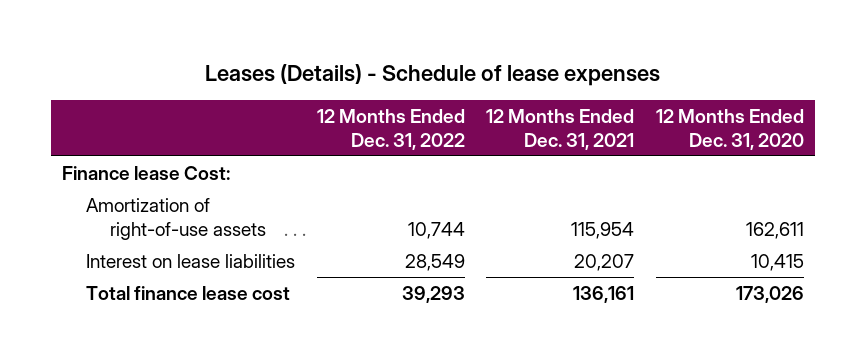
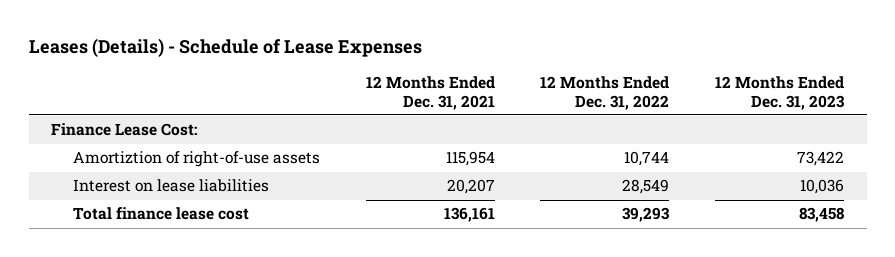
[205,63,661,86] Leases (Details) - Schedule of lease expenses -> [28,37,422,57] Leases (Details) - Schedule of Lease Expenses
[656,108,805,150] 12 Months Ended Dec. 31, 2020 -> none
none -> [714,75,845,110] 12 Months Ended Dec. 31, 2023
[62,165,231,180] Finance lease Cost: -> [51,123,198,137] Finance Lease Cost:
[85,197,266,240] Amortization of right-of-use assets -> [73,151,321,168] Amortiztion of right-of-use assets

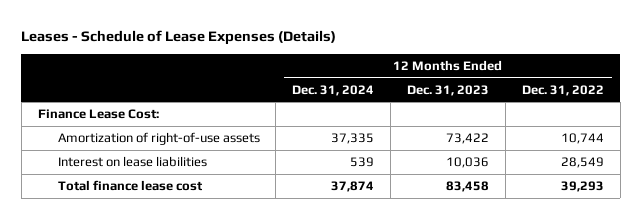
[28,37,422,57] Leases (Details) - Schedule of Lease Expenses -> [21,30,337,46] Leases - Schedule of Lease Expenses (Details)
[365,75,495,110] 12 Months Ended Dec. 31, 2021 -> none
none -> [292,84,375,96] Dec. 31, 2024
[73,151,321,168] Amortiztion of right-of-use assets -> [57,132,260,146] Amortization of right-of-use assets

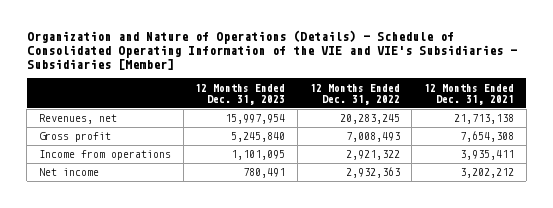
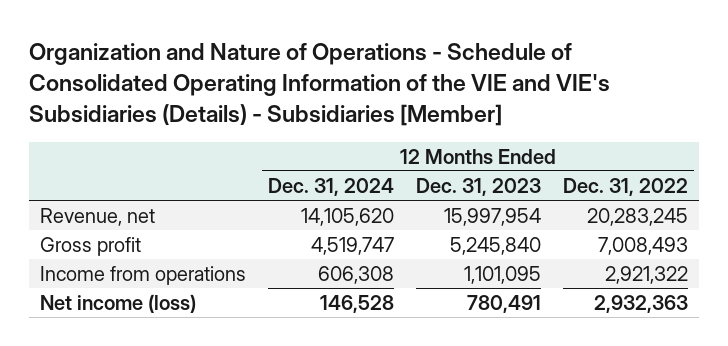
[26,29,517,71] Organization and Nature of Operations (Details) - Schedule of Consolidated Operating Information of the VIE and VIE's Subsidiaries - Subsidiaries [Member] -> [28,42,610,126] Organization and Nature of Operations - Schedule of Consolidated Operating Information of the VIE and VIE's Subsidiaries (Details) - Subsidiaries [Member]
[424,83,515,106] 12 Months Ended Dec. 31, 2021 -> none
none -> [267,177,394,196] Dec. 31, 2024
[38,114,117,125] Revenues, net -> [39,207,155,226] Revenue, net
[38,168,99,177] Net income -> [39,293,196,313] Net income (loss)

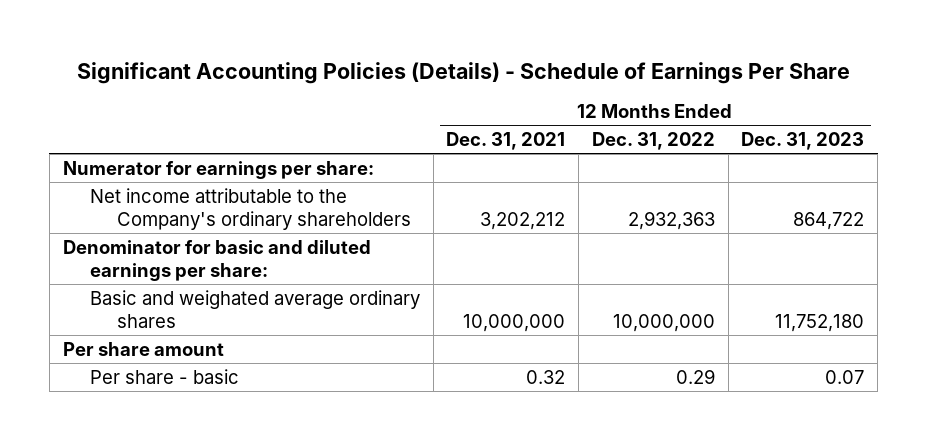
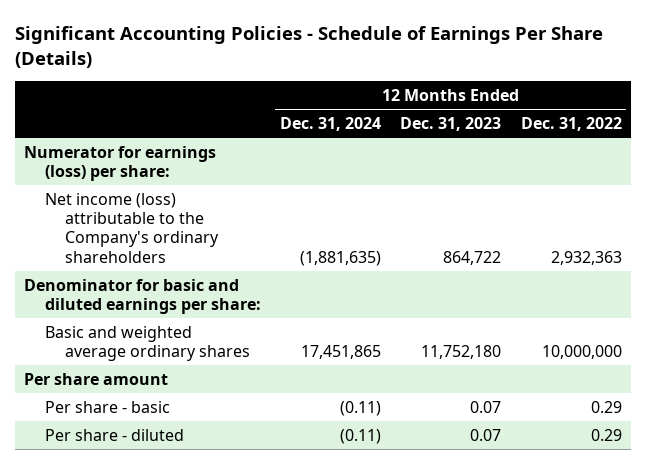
[76,61,850,84] Significant Accounting Policies (Details) - Schedule of Earnings Per Share -> [14,26,603,69] Significant Accounting Policies - Schedule of Earnings Per Share (Details)
[446,132,566,151] Dec. 31, 2021 -> none
none -> [280,117,382,132] Dec. 31, 2024
[62,160,374,179] Numerator for earnings per share: -> [24,145,217,182] Numerator for earnings (loss) per share:
[89,187,412,231] Net income attributable to the Company's ordinary shareholders -> [44,192,220,263] Net income (loss) attributable to the Company's ordinary shareholders
[89,289,420,329] Basic and weighated average ordinary shares -> [44,325,251,362] Basic and weighted average ordinary shares
none -> [44,428,184,441] Per share - diluted

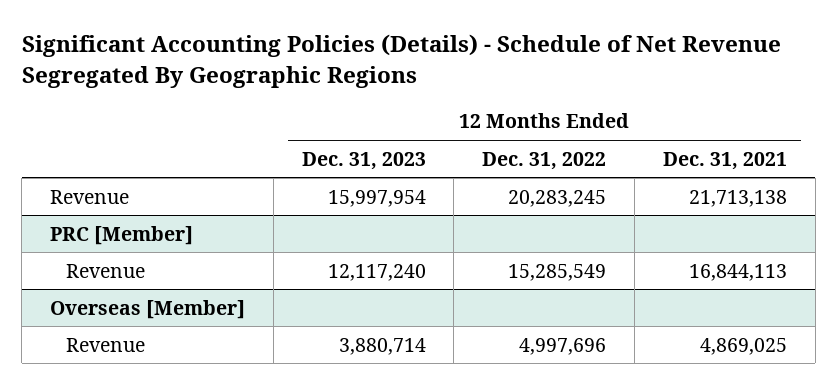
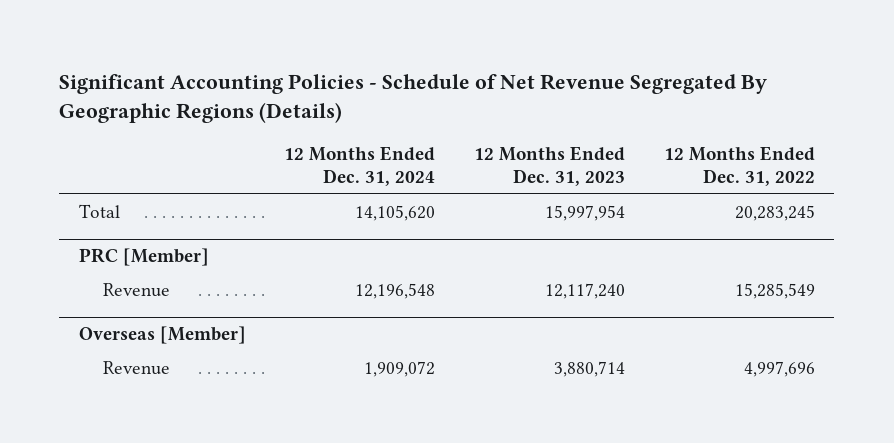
[21,34,781,88] Significant Accounting Policies (Details) - Schedule of Net Revenue Segregated By Geographic Regions -> [59,73,768,123] Significant Accounting Policies - Schedule of Net Revenue Segregated By Geographic Regions (Details)
[662,151,787,170] Dec. 31, 2021 -> none
none -> [284,145,436,186] 12 Months Ended Dec. 31, 2024
[50,189,130,204] Revenue -> [78,203,120,218] Total

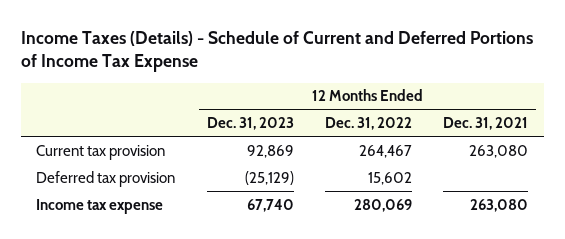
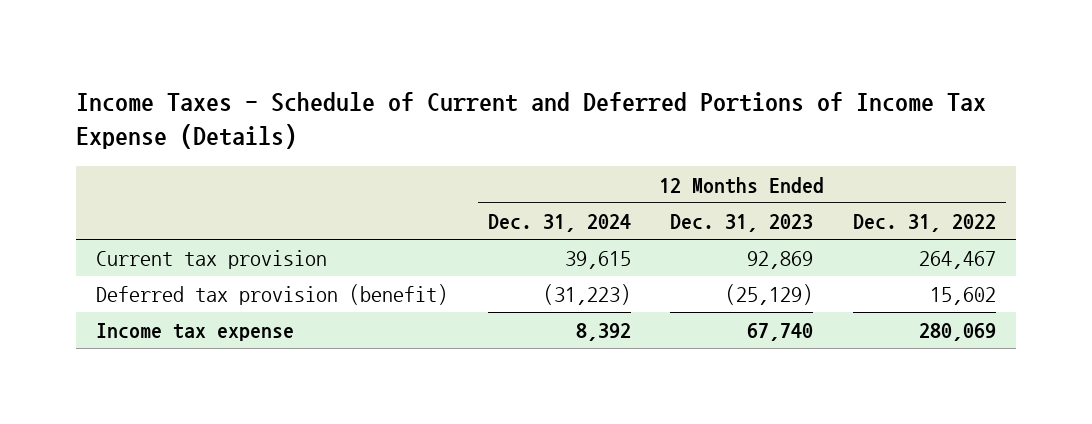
[20,31,533,73] Income Taxes (Details) - Schedule of Current and Deferred Portions of Income Tax Expense -> [75,92,986,150] Income Taxes - Schedule of Current and Deferred Portions of Income Tax Expense (Details)
[443,117,529,131] Dec. 31, 2021 -> none
none -> [487,214,631,233] Dec. 31, 2024
[36,170,176,187] Deferred tax provision -> [95,284,448,306] Deferred tax provision (benefit)

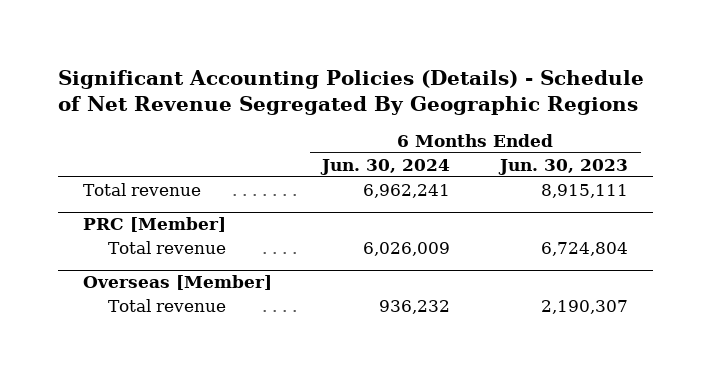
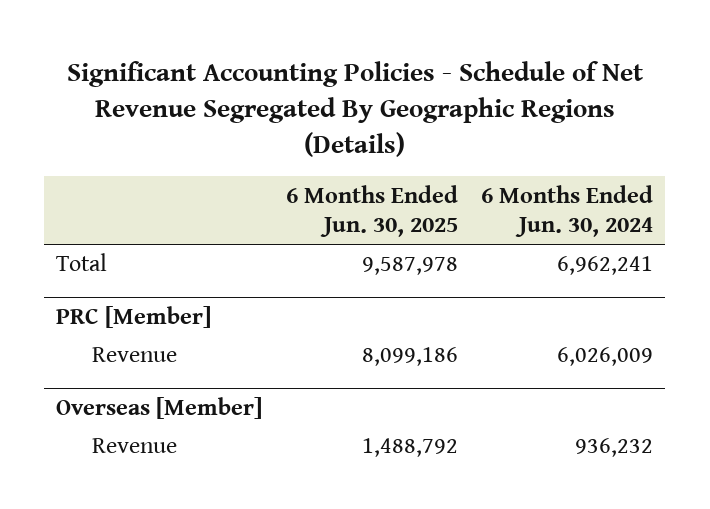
[58,69,645,116] Significant Accounting Policies (Details) - Schedule of Net Revenue Segregated By Geographic Regions -> [66,60,643,157] Significant Accounting Policies - Schedule of Net Revenue Segregated By Geographic Regions (Details)
[498,159,629,176] Jun. 30, 2023 -> none
none -> [285,184,458,238] 6 Months Ended Jun. 30, 2025
[83,183,202,197] Total revenue -> [56,253,108,272] Total
[108,241,227,255] Total revenue -> [91,347,177,363] Revenue
[108,299,227,313] Total revenue -> [91,438,177,454] Revenue

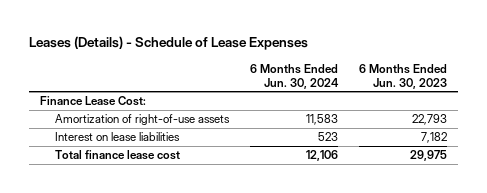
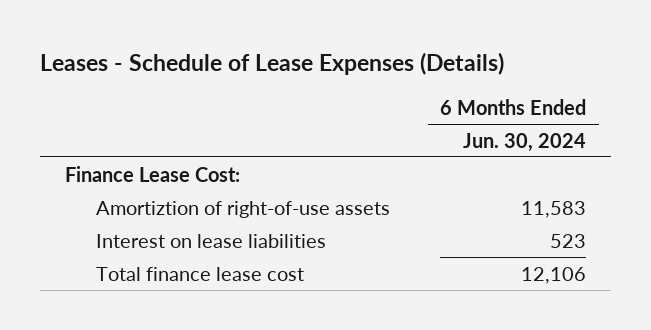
[29,36,309,51] Leases (Details) - Schedule of Lease Expenses -> [40,52,505,76] Leases - Schedule of Lease Expenses (Details)
[359,63,448,89] 6 Months Ended Jun. 30, 2023 -> none
[54,114,230,126] Amortization of right-of-use assets -> [96,200,391,218] Amortiztion of right-of-use assets

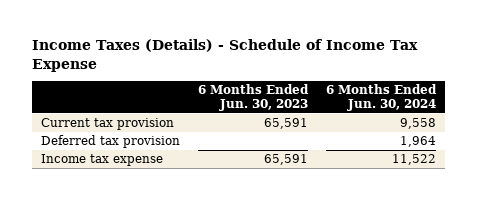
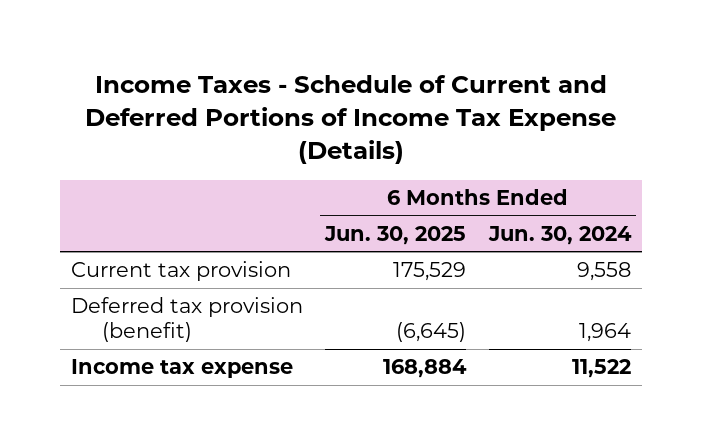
[32,39,419,72] Income Taxes (Details) - Schedule of Income Tax Expense -> [84,74,616,164] Income Taxes - Schedule of Current and Deferred Portions of Income Tax Expense (Details)
[198,84,310,111] 6 Months Ended Jun. 30, 2023 -> none
none -> [324,225,467,245] Jun. 30, 2025
[41,135,181,149] Deferred tax provision -> [70,297,303,343] Deferred tax provision (benefit)

